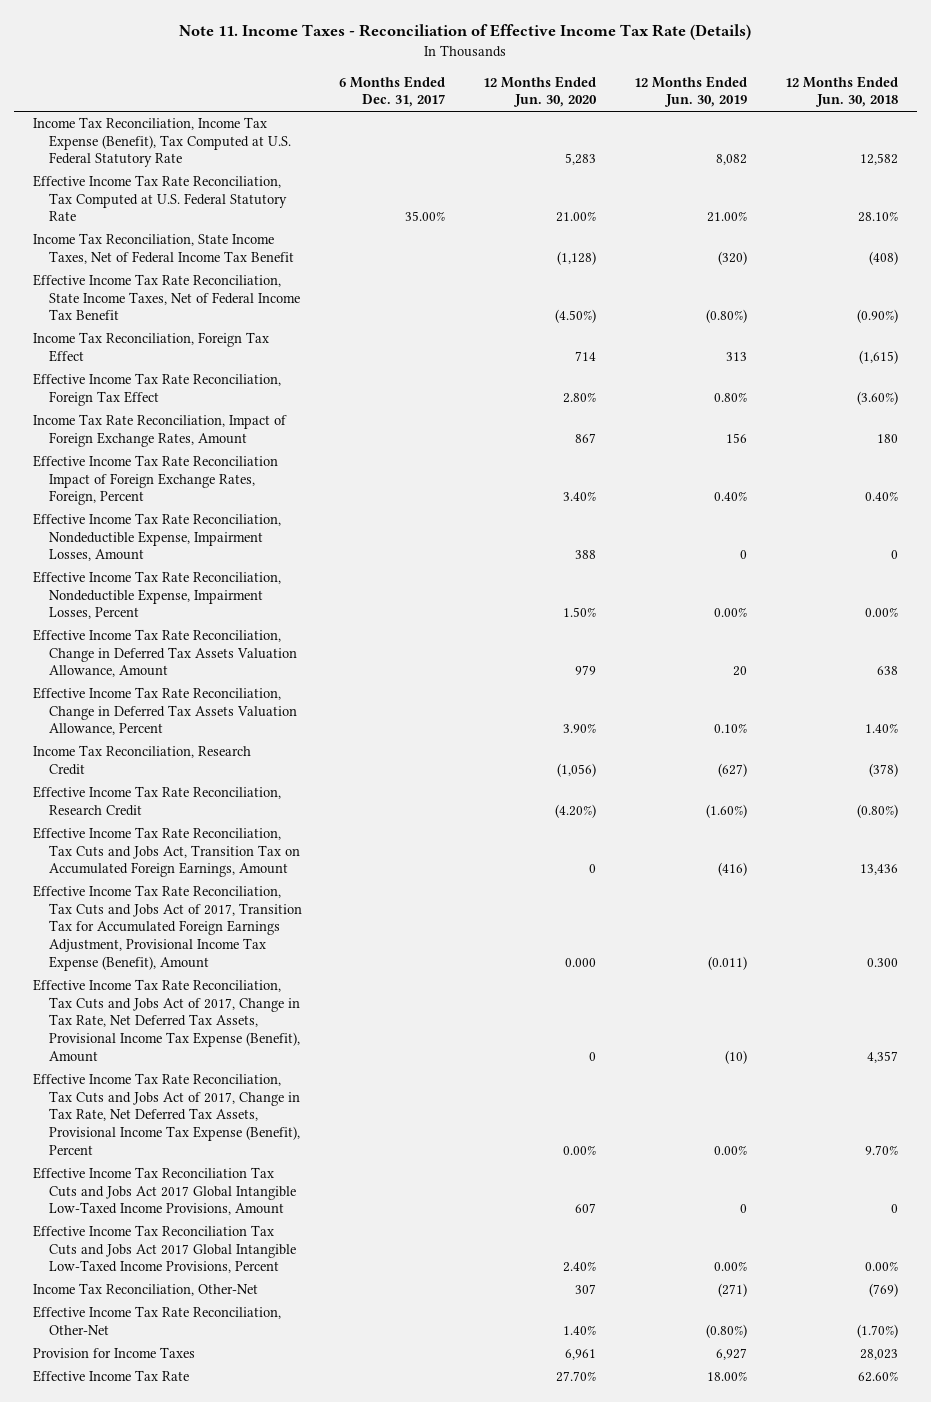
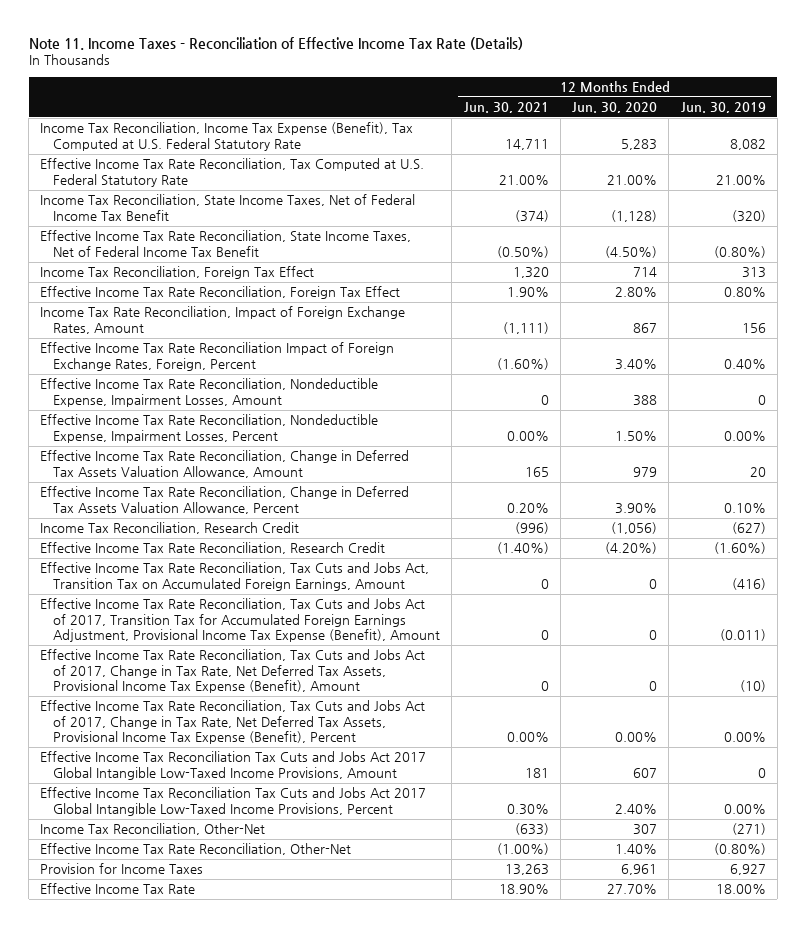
[339,75,446,108] 6 Months Ended Dec. 31, 2017 -> none
[784,75,898,108] 12 Months Ended Jun. 30, 2018 -> none
none -> [463,102,549,114] Jun. 30, 2021
[565,957,597,967] 0.000 -> [649,630,658,641] 0

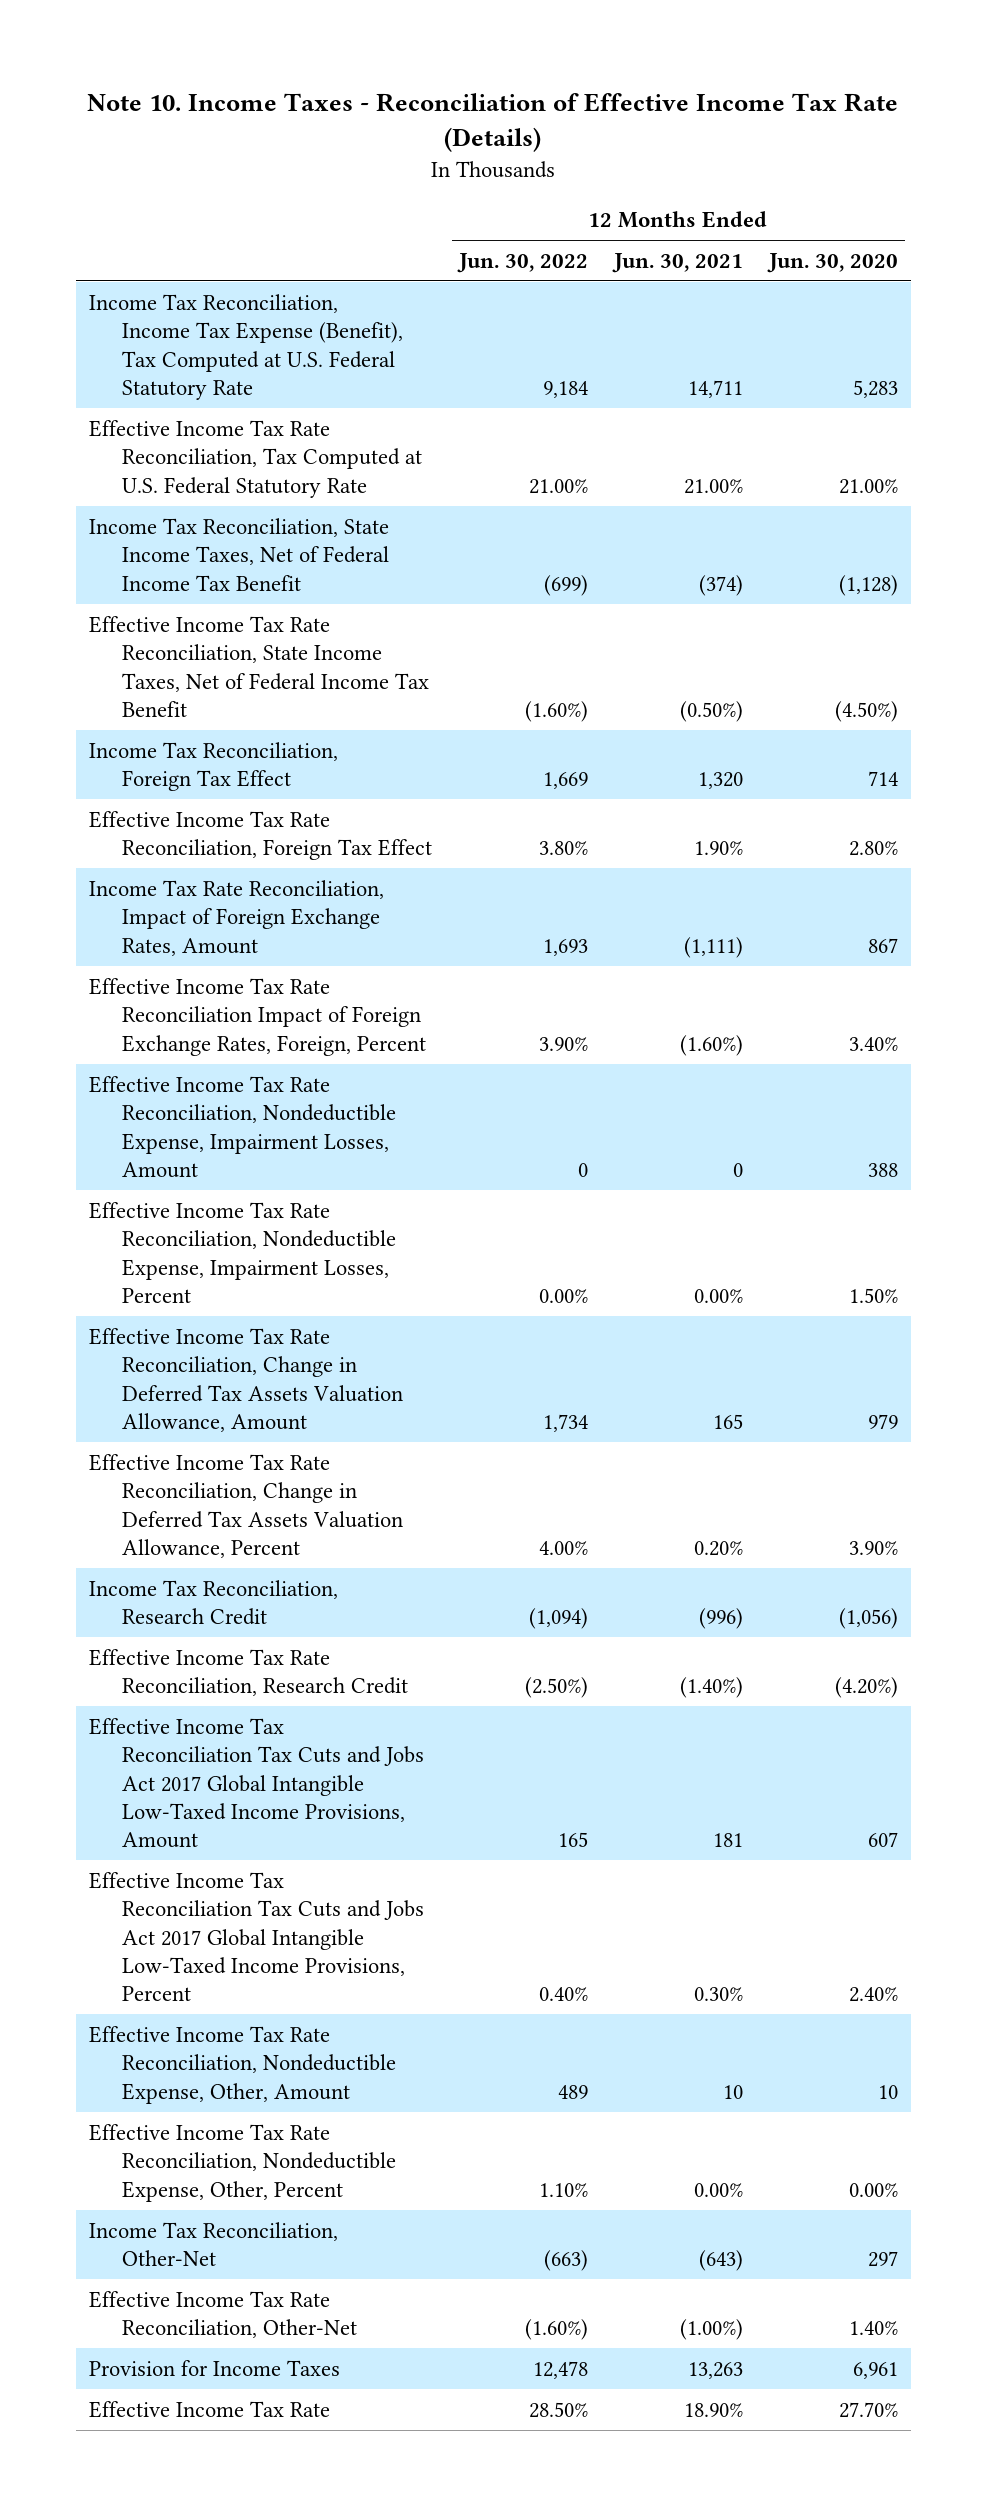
[28,36,523,50] Note 11. Income Taxes - Reconciliation of Effective Income Tax Rate (Details) -> [87,92,899,153] Note 10. Income Taxes - Reconciliation of Effective Income Tax Rate (Details)
[680,102,766,114] Jun. 30, 2019 -> none
none -> [456,252,588,273] Jun. 30, 2022
[40,562,430,591] Effective Income Tax Rate Reconciliation, Tax Cuts and Jobs Act, Transition Tax on Accumulated Foreign Earnings, Amount -> none
[40,598,441,643] Effective Income Tax Rate Reconciliation, Tax Cuts and Jobs Act of 2017, Transition Tax for Accumulated Foreign Earnings Adjustment, Provisional Income Tax Expense (Benefit), Amount -> none
[40,649,426,694] Effective Income Tax Rate Reconciliation, Tax Cuts and Jobs Act of 2017, Change in Tax Rate, Net Deferred Tax Assets, Provisional Income Tax Expense (Benefit), Amount -> none
[40,700,426,745] Effective Income Tax Rate Reconciliation, Tax Cuts and Jobs Act of 2017, Change in Tax Rate, Net Deferred Tax Assets, Provisional Income Tax Expense (Benefit), Percent -> none
none -> [88,2025,397,2104] Effective Income Tax Rate Reconciliation, Nondeductible Expense, Other, Amount
none -> [88,2123,397,2202] Effective Income Tax Rate Reconciliation, Nondeductible Expense, Other, Percent
[514,823,549,836] (633) -> [698,2250,743,2272] (643)
[633,824,658,836] 307 -> [867,2251,898,2268] 297

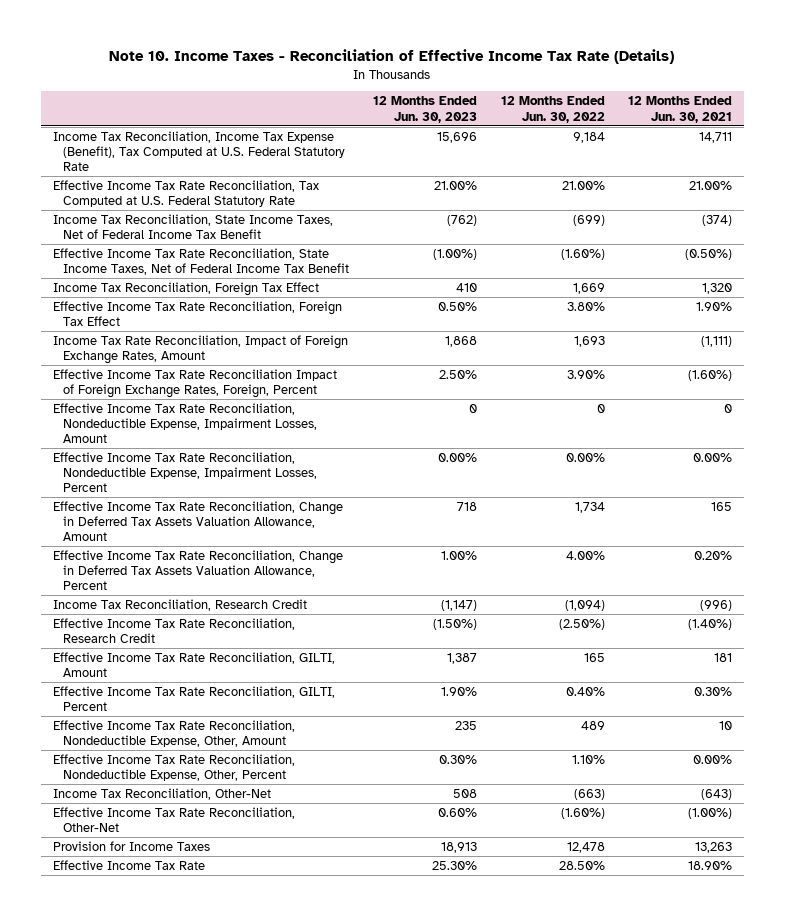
[766,252,898,273] Jun. 30, 2020 -> none
none -> [373,96,478,123] 12 Months Ended Jun. 30, 2023
[88,1871,425,2002] Effective Income Tax Reconciliation Tax Cuts and Jobs Act 2017 Global Intangible Low-Taxed Income Provisions, Percent -> none
[88,1717,425,1849] Effective Income Tax Reconciliation Tax Cuts and Jobs Act 2017 Global Intangible Low-Taxed Income Provisions, Amount -> [52,651,335,678] Effective Income Tax Rate Reconciliation, GILTI, Amount
none -> [52,685,335,712] Effective Income Tax Rate Reconciliation, GILTI, Percent

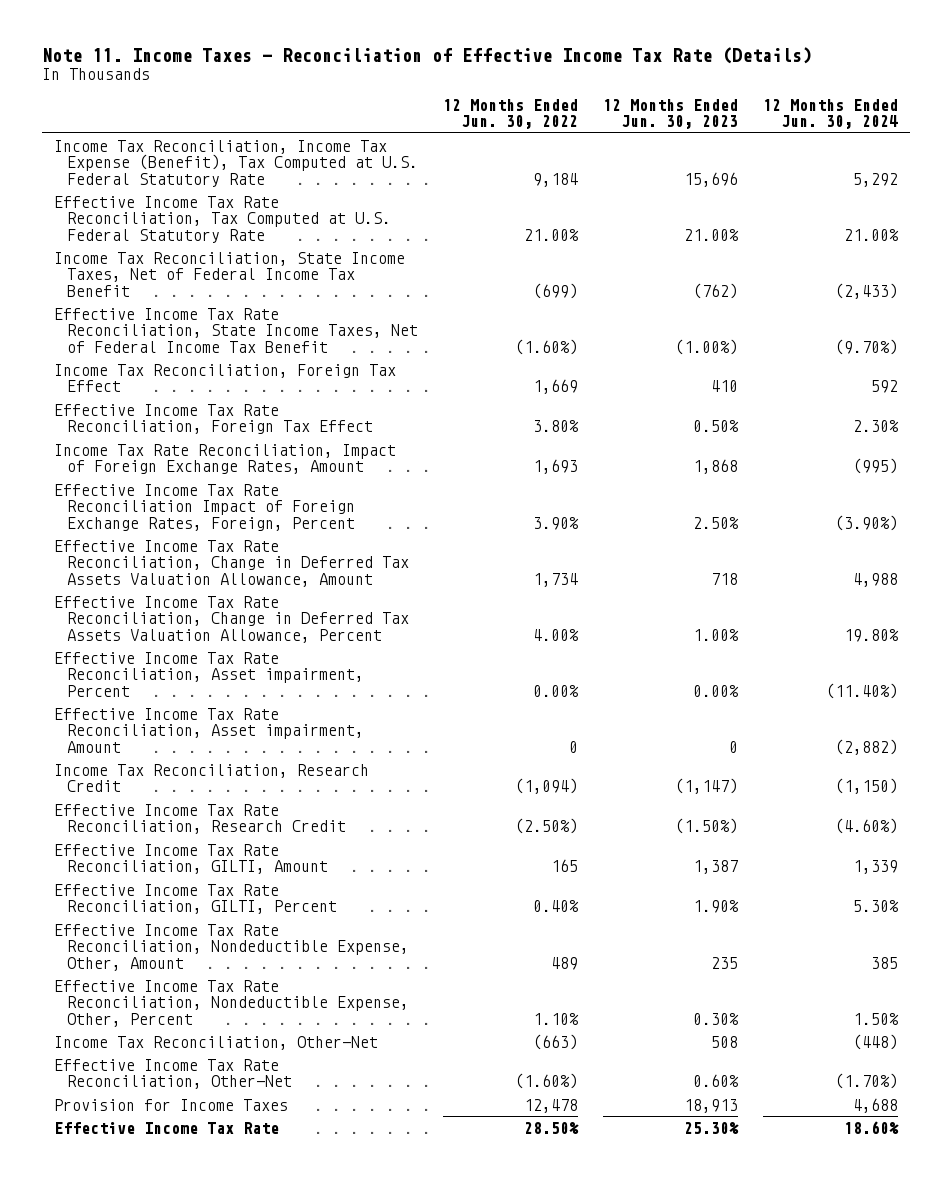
[109,49,675,65] Note 10. Income Taxes - Reconciliation of Effective Income Tax Rate (Details) -> [41,47,812,65] Note 11. Income Taxes - Reconciliation of Effective Income Tax Rate (Details)
[628,96,733,123] 12 Months Ended Jun. 30, 2021 -> none
none -> [762,98,898,130] 12 Months Ended Jun. 30, 2024
[52,402,318,444] Effective Income Tax Rate Reconciliation, Nondeductible Expense, Impairment Losses, Amount -> none
[52,451,318,493] Effective Income Tax Rate Reconciliation, Nondeductible Expense, Impairment Losses, Percent -> none
none -> [54,651,365,697] Effective Income Tax Rate Reconciliation, Asset impairment, Percent
none -> [54,707,365,753] Effective Income Tax Rate Reconciliation, Asset impairment, Amount

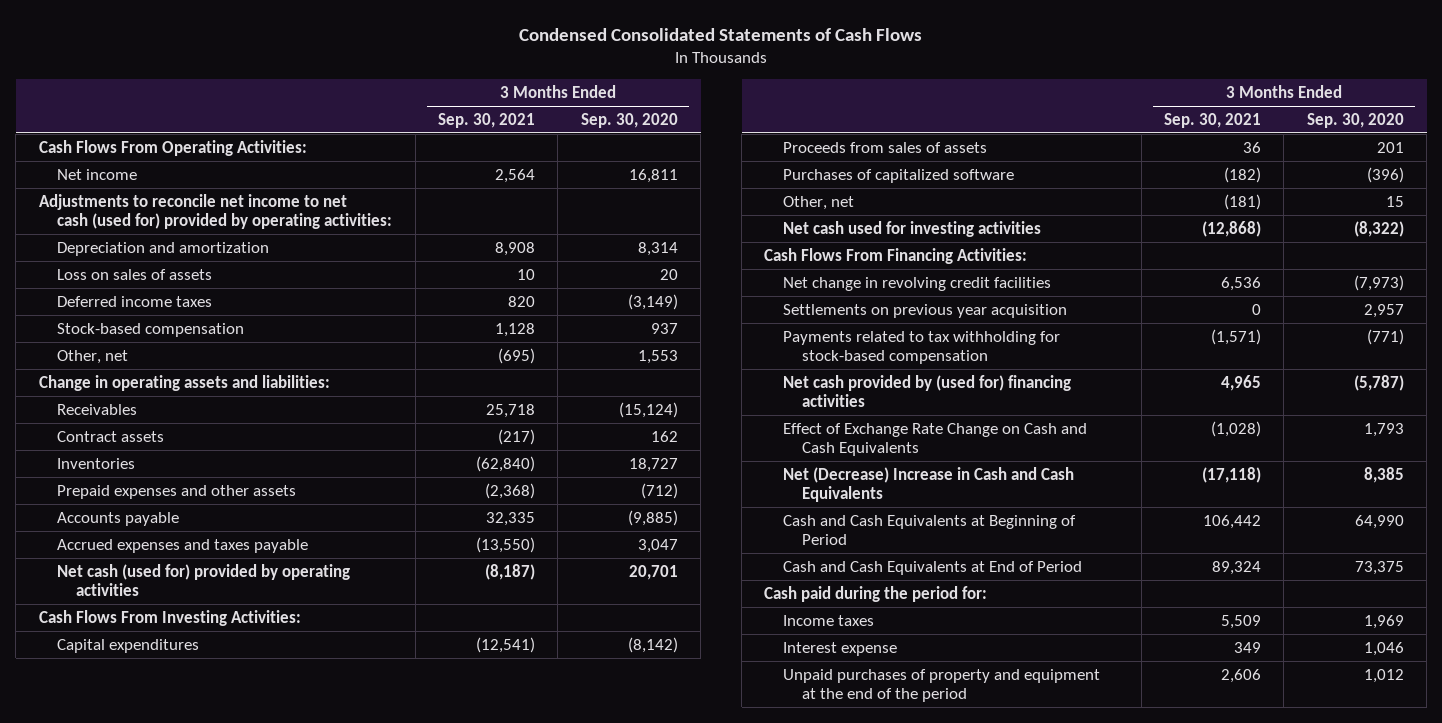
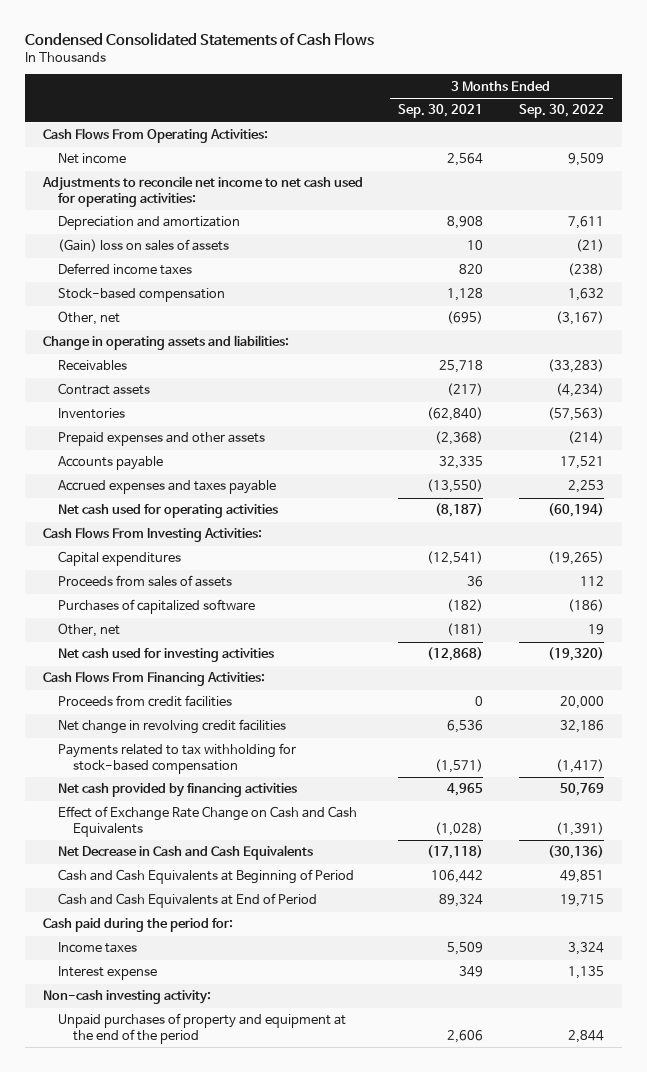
[580,112,678,128] Sep. 30, 2020 -> none
none -> [518,104,604,119] Sep. 30, 2022
[38,193,393,230] Adjustments to reconcile net income to net cash (used for) provided by operating activities: -> [41,176,363,207] Adjustments to reconcile net income to net cash used for operating activities:
[57,268,213,280] Loss on sales of assets -> [58,239,230,253] (Gain) loss on sales of assets
[57,563,351,597] Net cash (used for) provided by operating activities -> [58,504,279,519] Net cash used for operating activities
none -> [58,695,233,708] Proceeds from credit facilities
[783,303,1068,318] Settlements on previous year acquisition -> none
[783,374,1072,408] Net cash provided by (used for) financing activities -> [58,783,298,798] Net cash provided by financing activities
[783,466,1075,503] Net (Decrease) Increase in Cash and Cash Equivalents -> [58,845,314,861] Net Decrease in Cash and Cash Equivalents
none -> [42,990,211,1005] Non-cash investing activity:

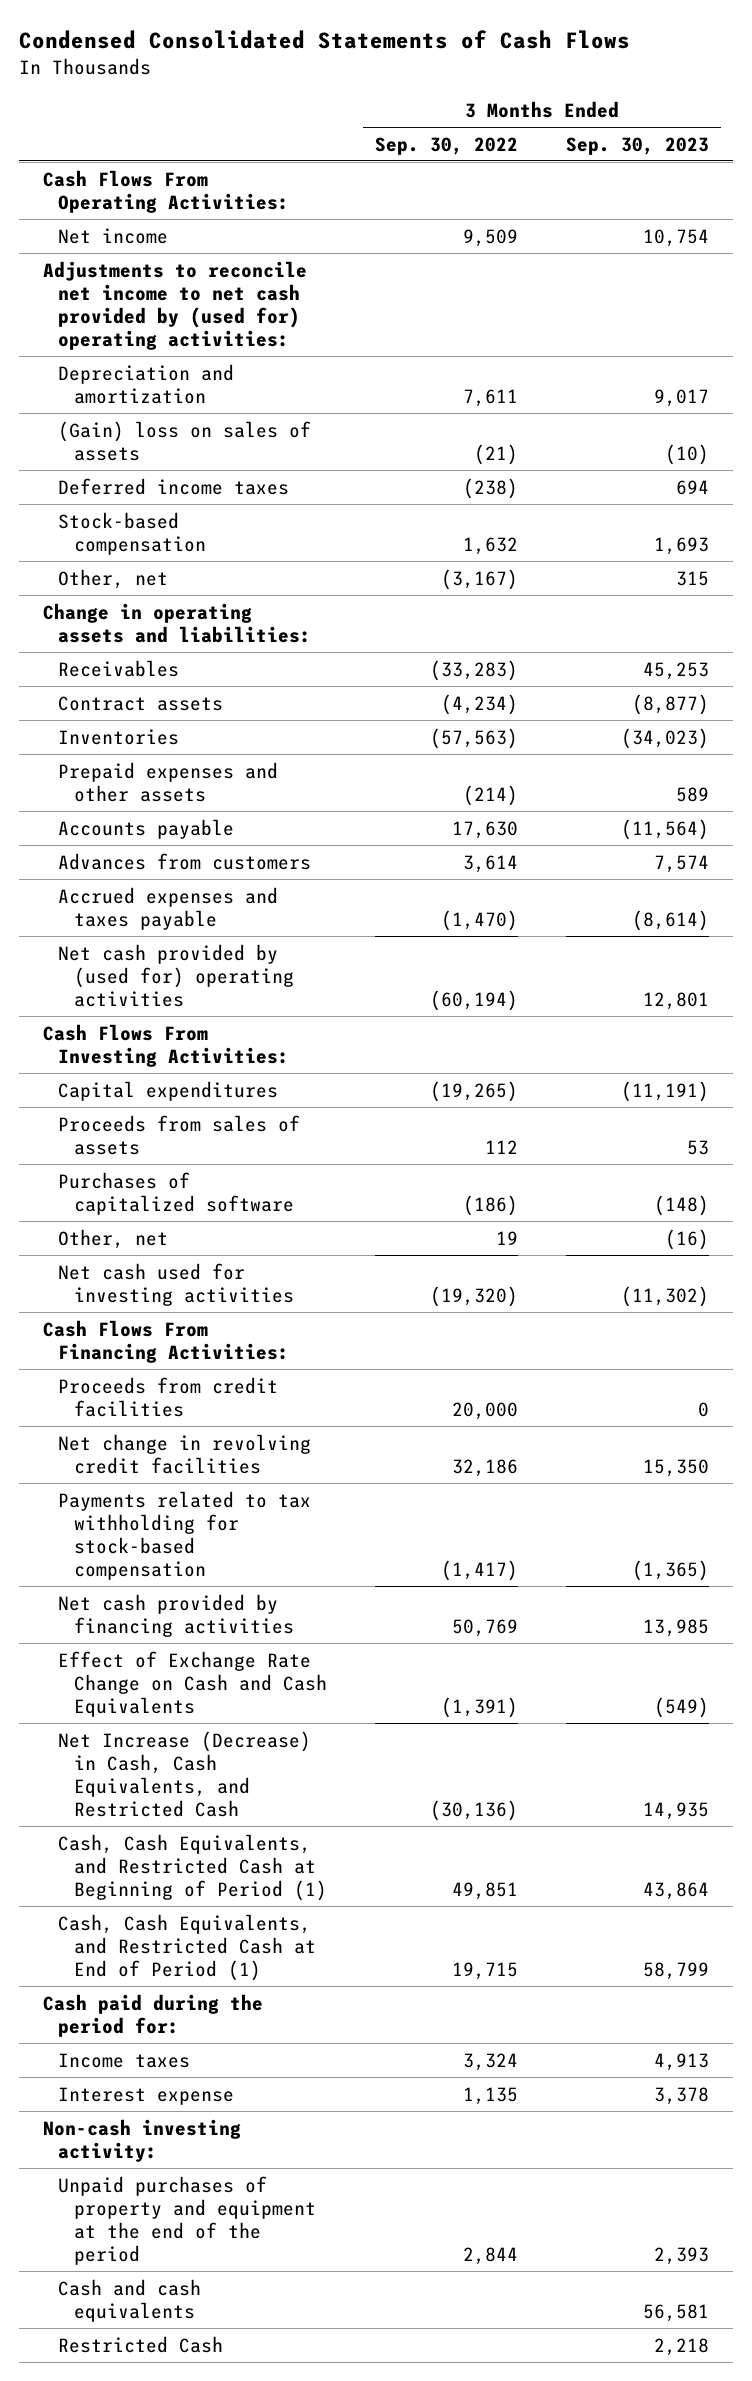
[398,104,484,119] Sep. 30, 2021 -> none
none -> [565,136,709,155] Sep. 30, 2023
[41,176,363,207] Adjustments to reconcile net income to net cash used for operating activities: -> [42,260,307,351] Adjustments to reconcile net income to net cash provided by (used for) operating activities:
[559,456,604,470] 17,521 -> [451,820,518,839] 17,630
none -> [58,852,312,870] Advances from customers
[567,480,604,494] 2,253 -> [440,909,518,931] (1,470)
[58,504,279,519] Net cash used for operating activities -> [58,943,294,1007] Net cash provided by (used for) operating activities
[58,845,314,861] Net Decrease in Cash and Cash Equivalents -> [58,1730,312,1818] Net Increase (Decrease) in Cash, Cash Equivalents, and Restricted Cash
[58,869,355,885] Cash and Cash Equivalents at Beginning of Period -> [58,1833,327,1901] Cash, Cash Equivalents, and Restricted Cash at Beginning of Period (1)
[58,893,318,909] Cash and Cash Equivalents at End of Period -> [58,1913,316,1981] Cash, Cash Equivalents, and Restricted Cash at End of Period (1)
none -> [58,2278,202,2322] Cash and cash equivalents
none -> [58,2335,224,2353] Restricted Cash

